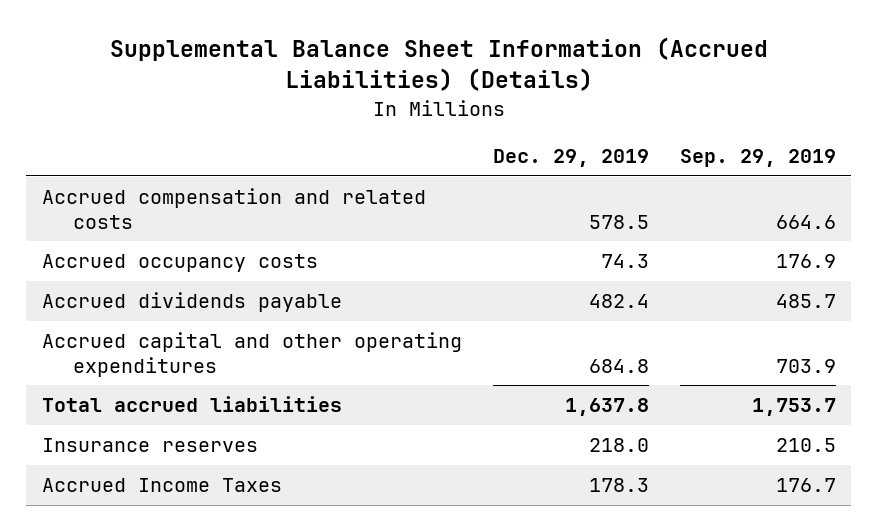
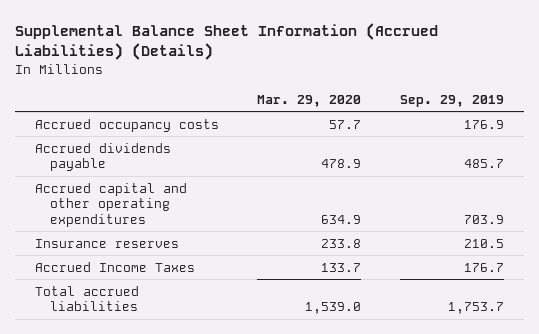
[492,149,649,168] Dec. 29, 2019 -> none
none -> [257,94,362,107] Mar. 29, 2020
[41,188,426,229] Accrued compensation and related costs -> none
[41,396,342,413] Total accrued liabilities -> [34,285,139,312] Total accrued liabilities

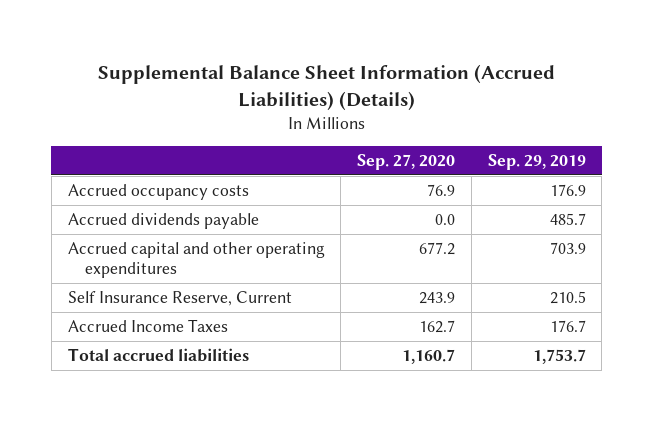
[257,94,362,107] Mar. 29, 2020 -> none
none -> [357,154,456,171] Sep. 27, 2020
[34,238,179,248] Insurance reserves -> [67,290,292,306] Self Insurance Reserve, Current

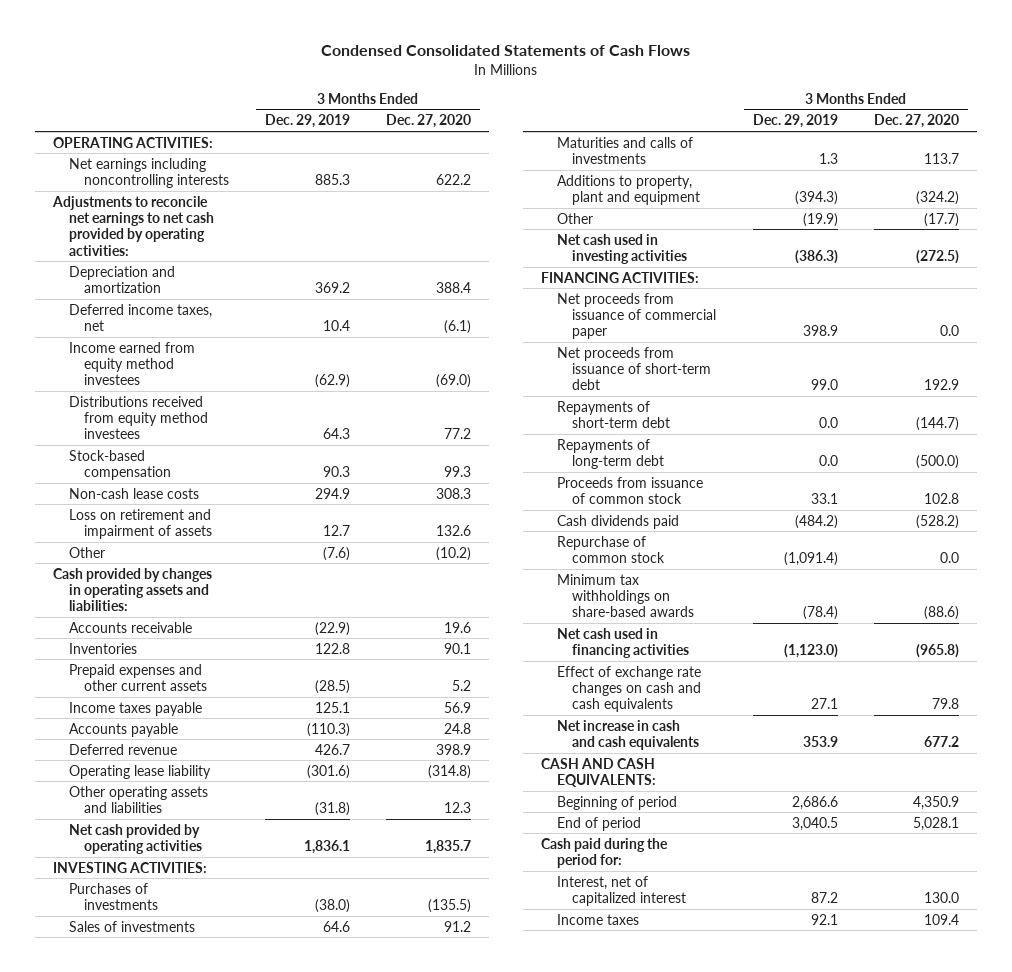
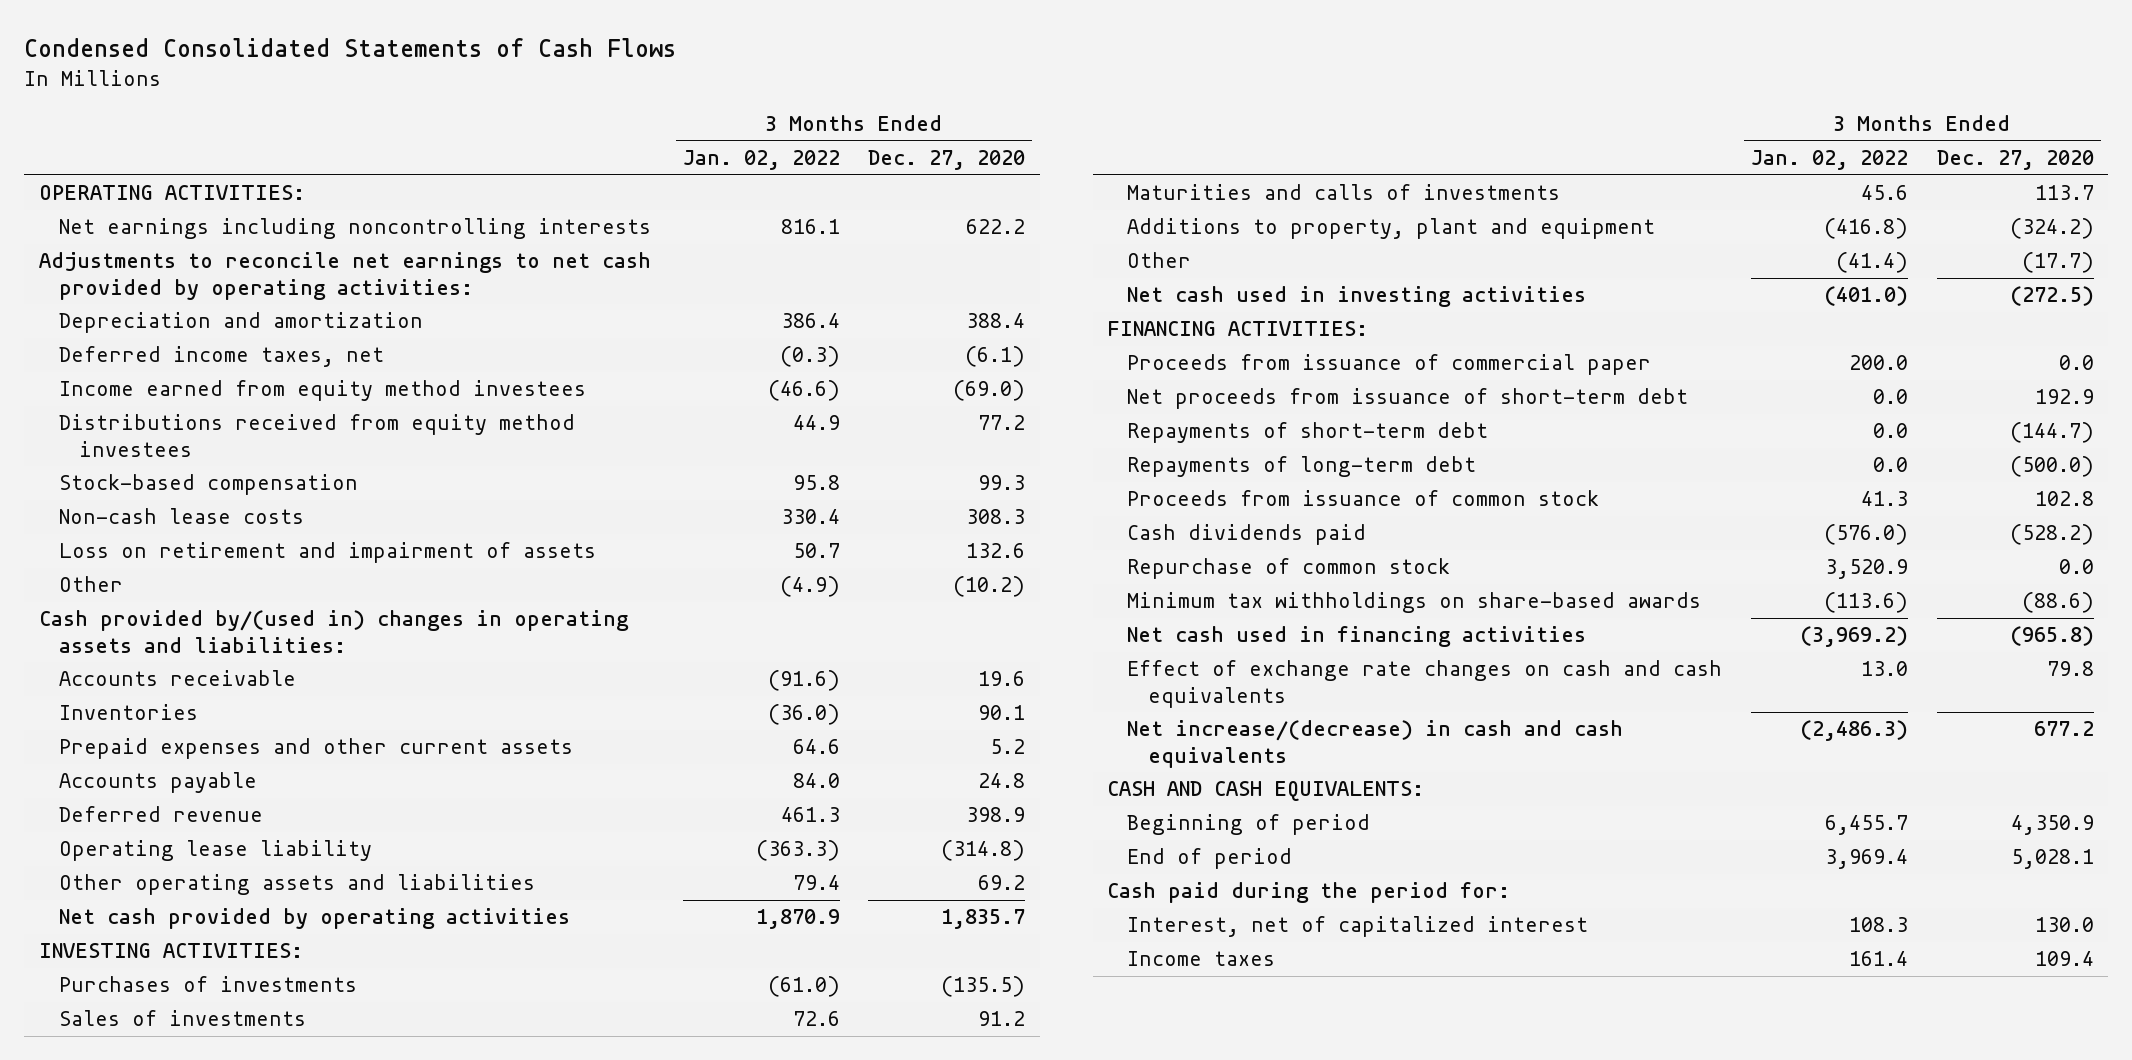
[265,114,351,129] Dec. 29, 2019 -> none
none -> [682,150,840,171] Jan. 02, 2022
[53,567,213,612] Cash provided by changes in operating assets and liabilities: -> [38,610,629,653] Cash provided by/(used in) changes in operating assets and liabilities:
[68,701,202,716] Income taxes payable -> none
[444,801,472,813] 12.3 -> [978,875,1026,891] 69.2
[556,292,717,340] Net proceeds from issuance of commercial paper -> [1127,354,1652,376] Proceeds from issuance of commercial paper
[556,719,700,750] Net increase in cash and cash equivalents -> [1127,720,1624,768] Net increase/(decrease) in cash and cash equivalents

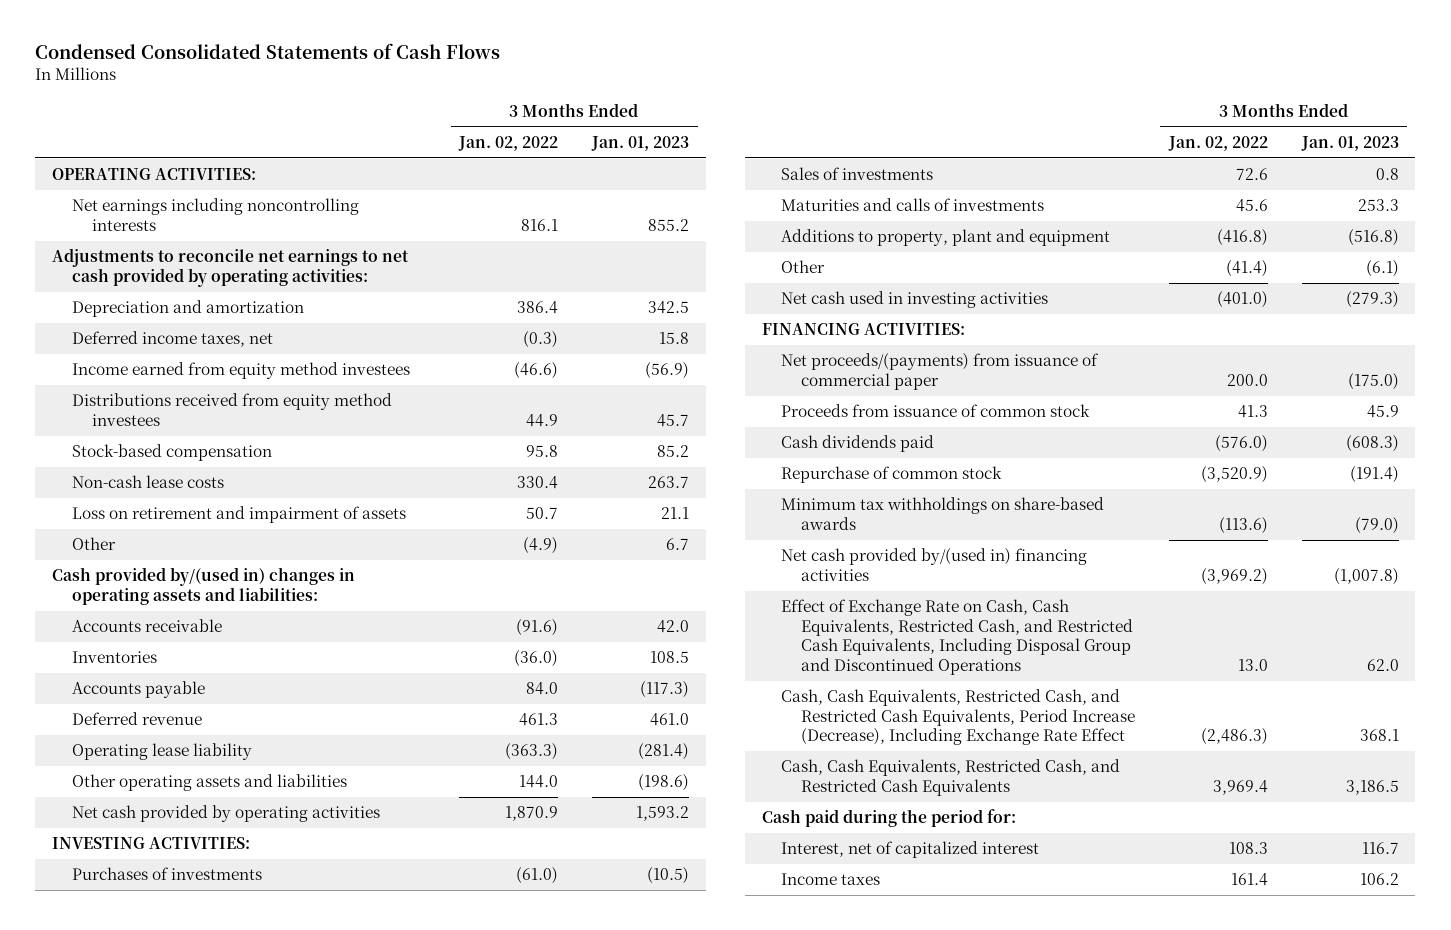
[868,150,1026,171] Dec. 27, 2020 -> none
none -> [591,135,690,151] Jan. 01, 2023
[59,738,574,760] Prepaid expenses and other current assets -> none
[792,875,840,891] 79.4 -> [519,775,559,789] 144.0
[1127,388,1689,410] Net proceeds from issuance of short-term debt -> none
[1127,422,1489,444] Repayments of short-term debt -> none
[1127,456,1477,478] Repayments of long-term debt -> none
[1127,354,1652,376] Proceeds from issuance of commercial paper -> [781,353,1100,390] Net proceeds/(payments) from issuance of commercial paper
[1825,559,1909,580] 3,520.9 -> [1200,466,1268,484] (3,520.9)
[1107,781,1425,802] CASH AND CASH EQUIVALENTS: -> none
[1127,814,1371,836] Beginning of period -> none
[1127,626,1587,648] Net cash used in financing activities -> [781,548,1088,581] Net cash provided by/(used in) financing activities
[1127,660,1723,708] Effect of exchange rate changes on cash and cash equivalents -> [781,599,1133,676] Effect of Exchange Rate on Cash, Cash Equivalents, Restricted Cash, and Restricted Cash Equivalents, Including Disposal Group and Discontinued Operations
[1127,720,1624,768] Net increase/(decrease) in cash and cash equivalents -> [781,689,1135,746] Cash, Cash Equivalents, Restricted Cash, and Restricted Cash Equivalents, Period Increase (Decrease), Including Exchange Rate Effect
[1127,848,1293,870] End of period -> [781,759,1121,796] Cash, Cash Equivalents, Restricted Cash, and Restricted Cash Equivalents

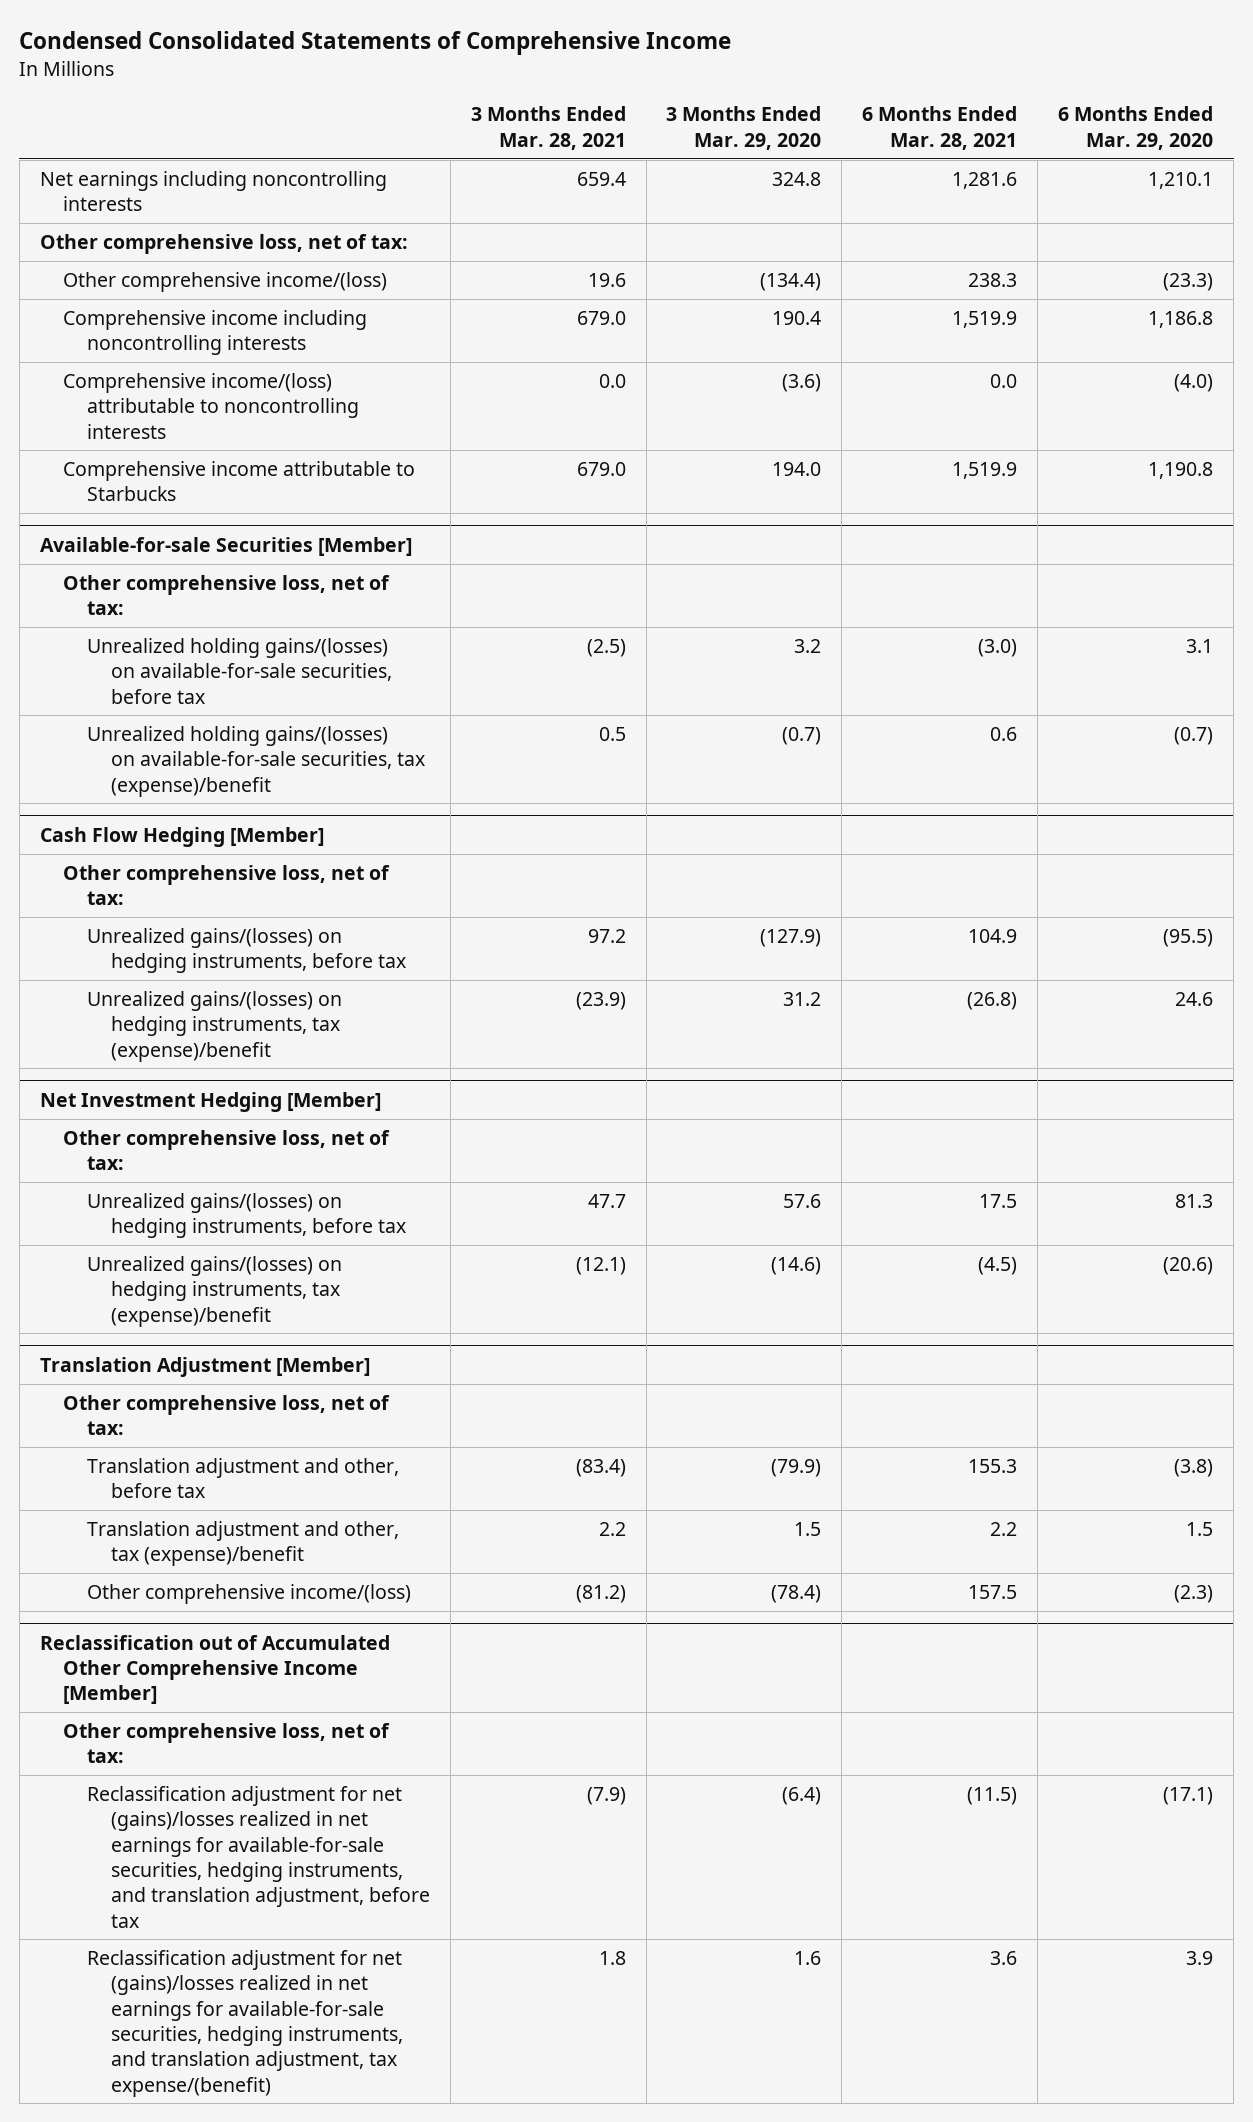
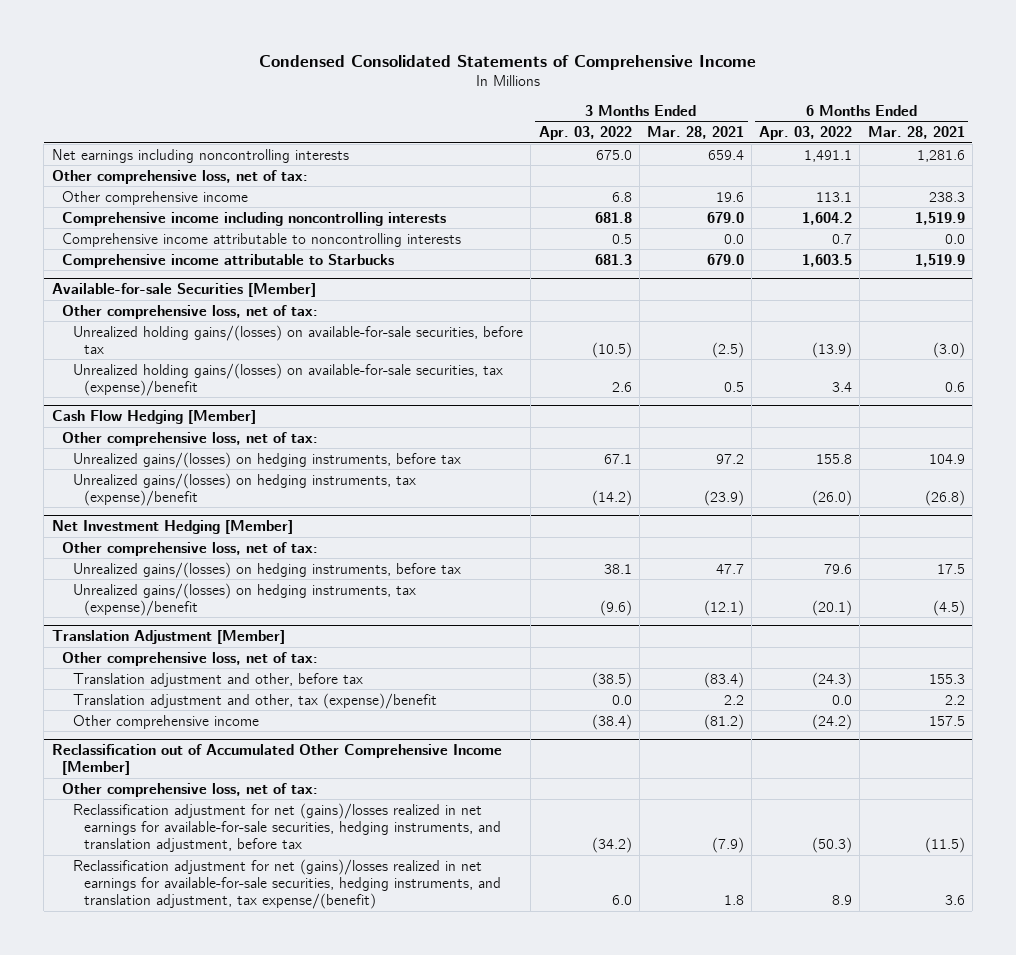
[666,106,822,150] 3 Months Ended Mar. 29, 2020 -> none
[1058,106,1214,150] 6 Months Ended Mar. 29, 2020 -> none
none -> [538,126,632,141] Apr. 03, 2022
none -> [759,126,853,141] Apr. 03, 2022
[63,271,388,292] Other comprehensive income/(loss) -> [62,190,249,205] Other comprehensive income
[63,372,359,439] Comprehensive income/(loss) attributable to noncontrolling interests -> [62,232,462,247] Comprehensive income attributable to noncontrolling interests
[86,1583,411,1604] Other comprehensive income/(loss) -> [73,714,260,729] Other comprehensive income

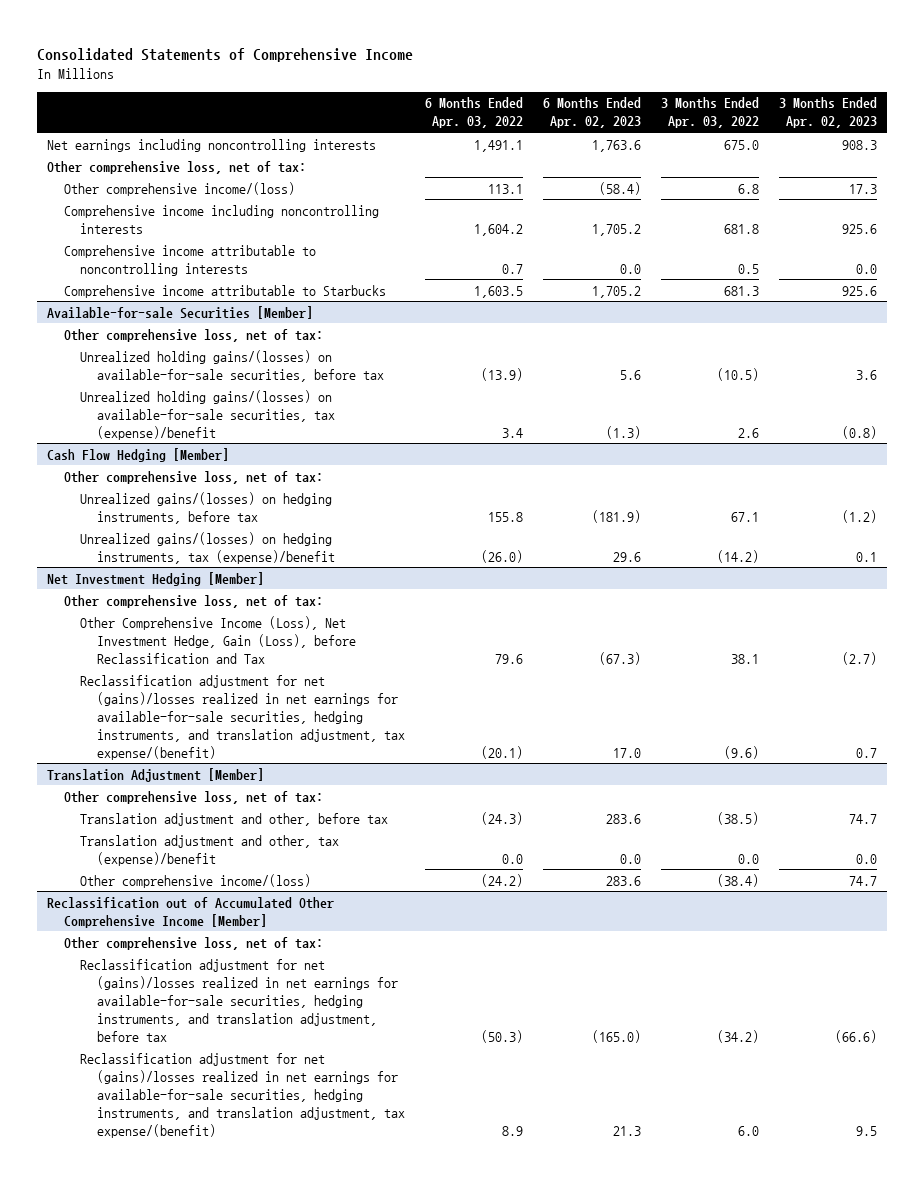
[259,54,757,70] Condensed Consolidated Statements of Comprehensive Income -> [36,47,413,62] Consolidated Statements of Comprehensive Income
[646,126,744,140] Mar. 28, 2021 -> none
[867,126,965,140] Mar. 28, 2021 -> none
none -> [543,97,642,129] 6 Months Ended Apr. 02, 2023
none -> [779,97,878,129] 3 Months Ended Apr. 02, 2023
[62,190,249,205] Other comprehensive income -> [63,181,295,196] Other comprehensive income/(loss)
[73,561,462,578] Unrealized gains/(losses) on hedging instruments, before tax -> [80,615,356,664] Other Comprehensive Income (Loss), Net Investment Hedge, Gain (Loss), before Reclassification and Tax
[73,582,417,616] Unrealized gains/(losses) on hedging instruments, tax (expense)/benefit -> [80,674,405,760] Reclassification adjustment for net (gains)/losses realized in net earnings for available-for-sale securities, hedging instruments, and translation adjustment, tax expense/(benefit)
[73,714,260,729] Other comprehensive income -> [80,873,312,888] Other comprehensive income/(loss)

